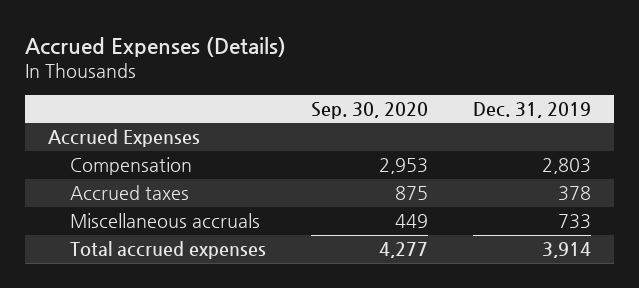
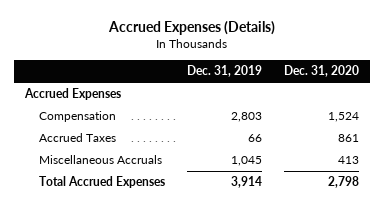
[311,101,429,119] Sep. 30, 2020 -> none
none -> [283,65,359,78] Dec. 31, 2020
[69,185,189,201] Accrued taxes -> [39,133,117,143] Accrued Taxes
[558,186,592,202] 378 -> [247,134,262,143] 66
[69,213,260,229] Miscellaneous accruals -> [39,155,163,165] Miscellaneous Accruals
[558,214,592,230] 733 -> [230,156,262,167] 1,045
[69,241,266,260] Total accrued expenses -> [39,176,166,189] Total Accrued Expenses

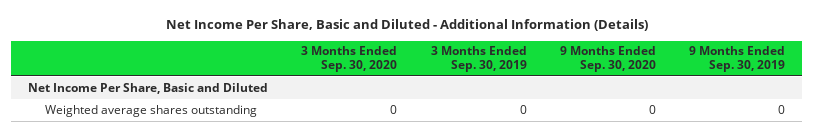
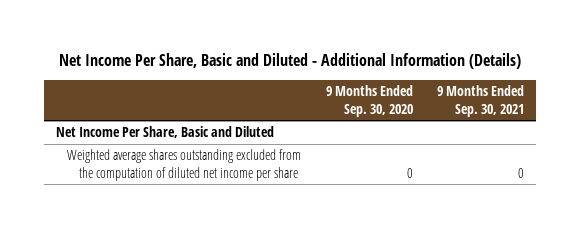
[301,46,398,73] 3 Months Ended Sep. 30, 2020 -> none
[430,46,527,73] 3 Months Ended Sep. 30, 2019 -> none
[689,46,786,73] 9 Months Ended Sep. 30, 2019 -> none
none -> [437,85,525,117] 9 Months Ended Sep. 30, 2021
[44,104,257,117] Weighted average shares outstanding -> [67,149,302,181] Weighted average shares outstanding excluded from the computation of diluted net income per share

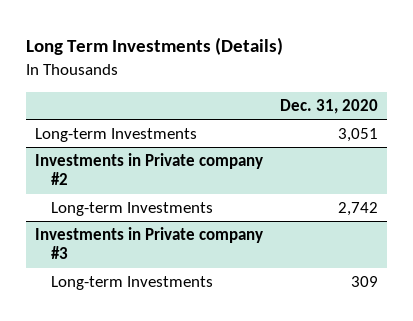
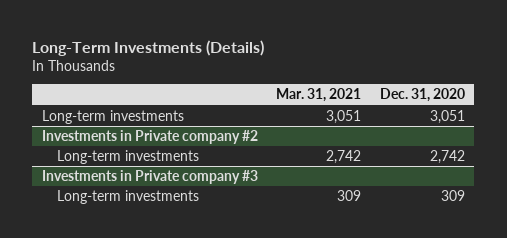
[26,37,284,56] Long Term Investments (Details) -> [32,40,265,57] Long-Term Investments (Details)
none -> [276,88,362,103] Mar. 31, 2021
[35,128,198,143] Long-term Investments -> [41,109,184,124] Long-term investments
[51,202,214,217] Long-term Investments -> [56,149,199,164] Long-term investments
[51,276,214,291] Long-term Investments -> [56,189,199,204] Long-term investments

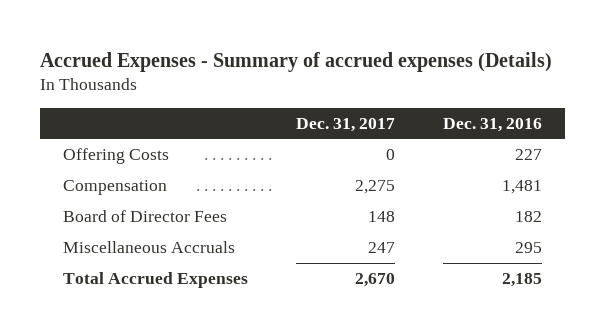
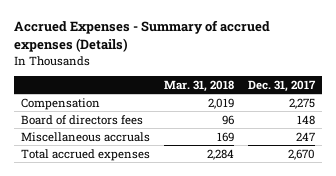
[442,117,542,132] Dec. 31, 2016 -> none
none -> [164,79,235,92] Mar. 31, 2018
[63,148,170,165] Offering Costs -> none
[63,210,228,223] Board of Director Fees -> [20,114,143,125] Board of directors fees
[63,241,236,254] Miscellaneous Accruals -> [20,131,150,142] Miscellaneous accruals
[63,272,249,289] Total Accrued Expenses -> [20,148,150,161] Total accrued expenses

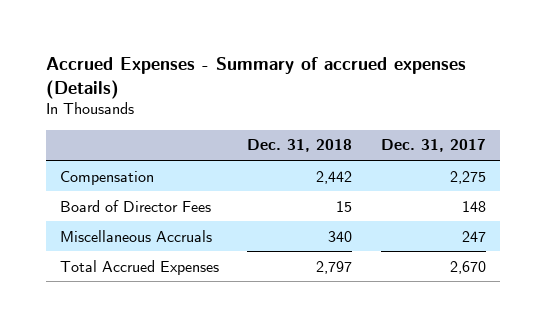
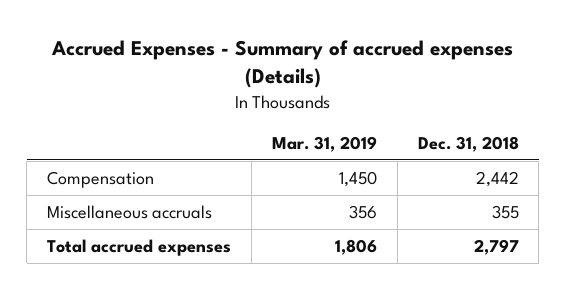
[380,139,486,153] Dec. 31, 2017 -> none
none -> [271,135,377,152] Mar. 31, 2019
[60,199,212,212] Board of Director Fees -> none
[60,229,213,242] Miscellaneous Accruals -> [47,205,213,220] Miscellaneous accruals
[328,230,353,242] 340 -> [491,205,519,220] 355
[60,259,220,275] Total Accrued Expenses -> [47,239,232,257] Total accrued expenses

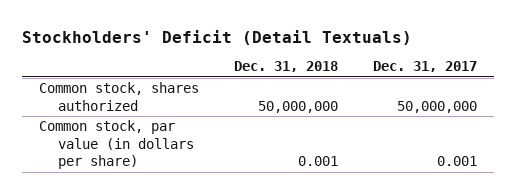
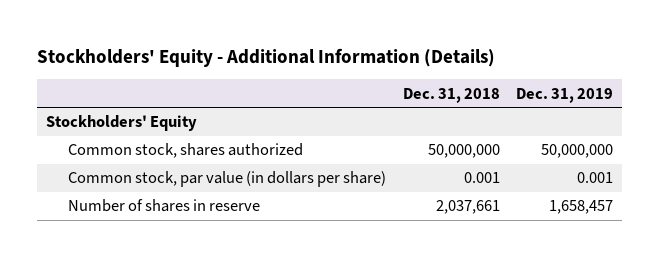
[21,29,412,45] Stockholders' Deficit (Detail Textuals) -> [37,47,496,67] Stockholders' Equity - Additional Information (Details)
[372,61,477,73] Dec. 31, 2017 -> none
none -> [516,87,614,103] Dec. 31, 2019
none -> [45,115,197,132] Stockholders' Equity
none -> [67,199,260,213] Number of shares in reserve

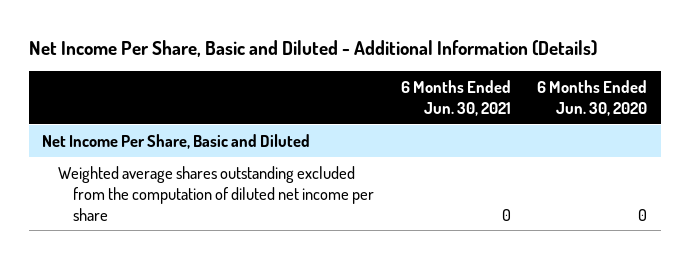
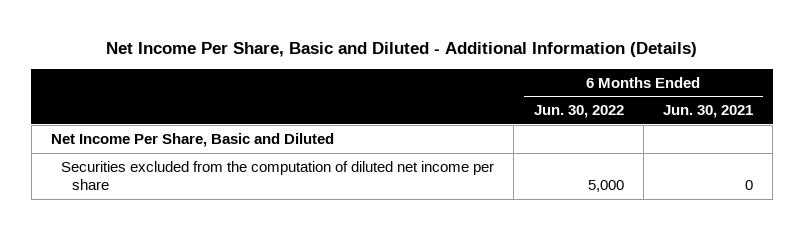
[537,80,648,117] 6 Months Ended Jun. 30, 2020 -> none
none -> [533,105,624,119] Jun. 30, 2022
[57,165,375,221] Weighted average shares outstanding excluded from the computation of diluted net income per share -> [61,160,495,191] Securities excluded from the computation of diluted net income per share

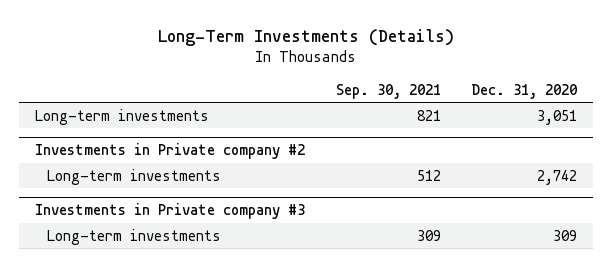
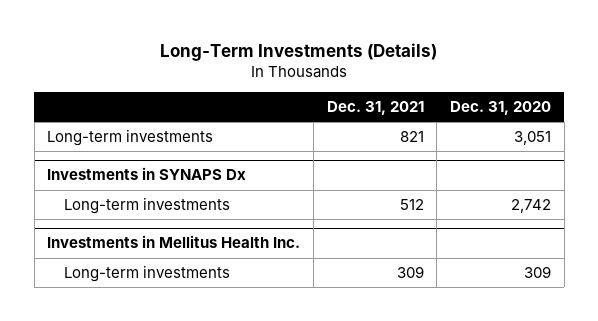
[335,83,441,99] Sep. 30, 2021 -> none
none -> [326,101,424,116] Dec. 31, 2021
[34,143,305,160] Investments in Private company #2 -> [47,167,247,181] Investments in SYNAPS Dx
[34,203,305,220] Investments in Private company #3 -> [47,235,301,249] Investments in Mellitus Health Inc.

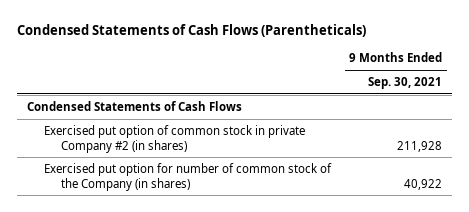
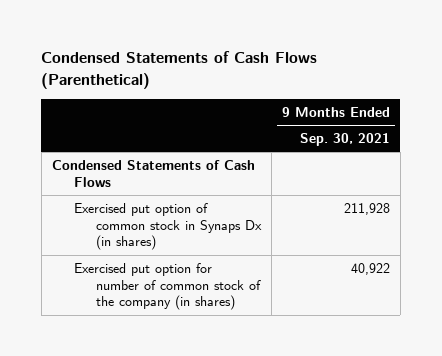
[17,23,367,37] Condensed Statements of Cash Flows (Parentheticals) -> [41,51,318,89] Condensed Statements of Cash Flows (Parenthetical)
[43,124,305,153] Exercised put option of common stock in private Company #2 (in shares) -> [73,203,262,251] Exercised put option of common stock in Synaps Dx (in shares)
[43,162,332,191] Exercised put option for number of common stock of the Company (in shares) -> [73,263,261,311] Exercised put option for number of common stock of the company (in shares)

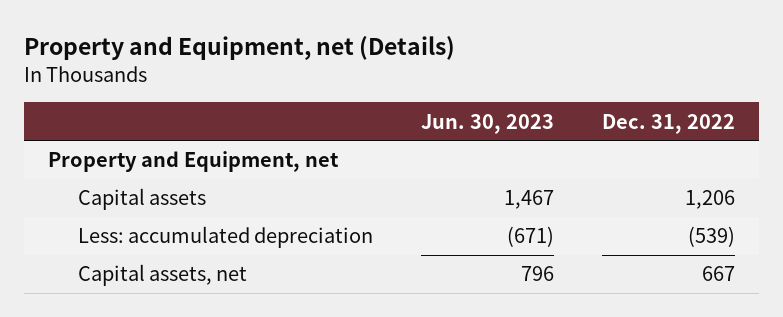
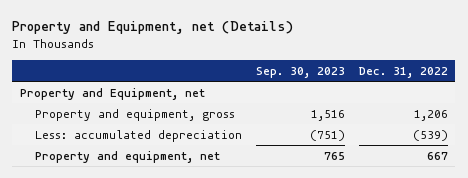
[421,113,555,134] Jun. 30, 2023 -> none
none -> [256,66,346,78] Sep. 30, 2023
[78,188,207,211] Capital assets -> [34,108,235,121] Property and equipment, gross
[78,264,248,287] Capital assets, net -> [34,150,220,163] Property and equipment, net

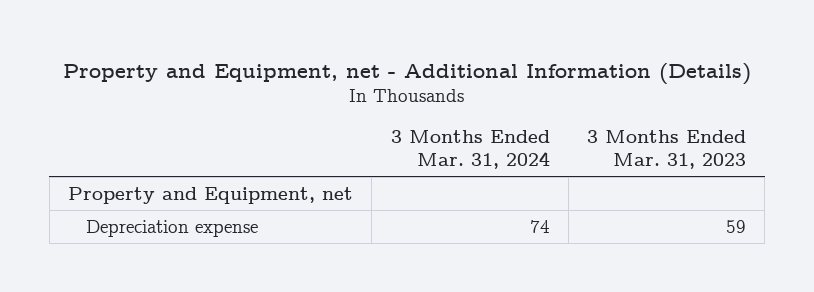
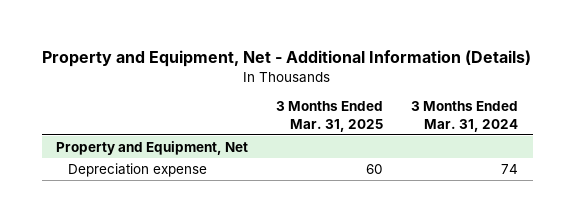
[63,62,752,85] Property and Equipment, net - Additional Information (Details) -> [42,50,532,68] Property and Equipment, Net - Additional Information (Details)
[587,130,747,170] 3 Months Ended Mar. 31, 2023 -> none
none -> [276,101,384,132] 3 Months Ended Mar. 31, 2025
[68,186,354,204] Property and Equipment, net -> [55,141,248,156] Property and Equipment, Net

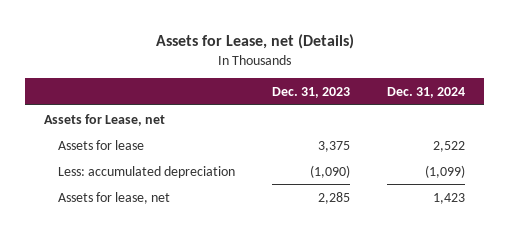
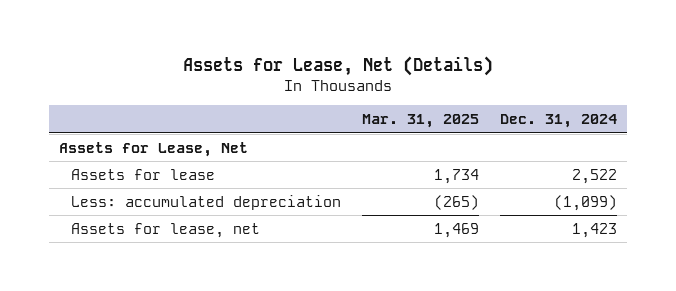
[155,34,354,50] Assets for Lease, net (Details) -> [182,56,493,77] Assets for Lease, Net (Details)
[272,86,351,98] Dec. 31, 2023 -> none
none -> [362,114,480,129] Mar. 31, 2025
[43,113,165,126] Assets for Lease, net -> [58,141,248,157] Assets for Lease, Net

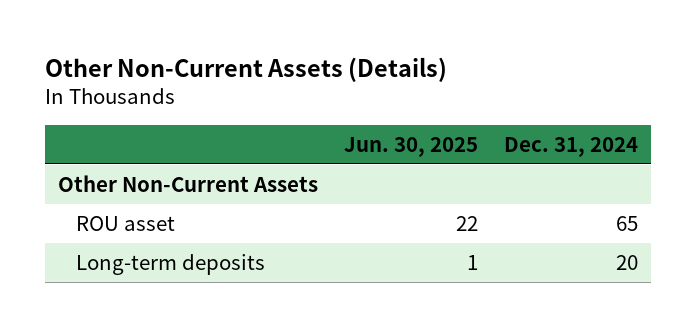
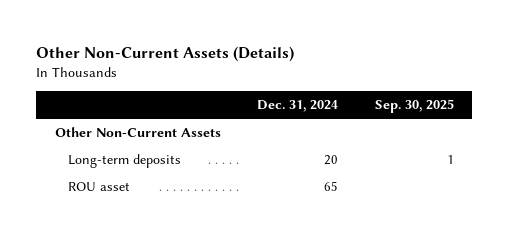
[344,136,479,157] Jun. 30, 2025 -> none
none -> [374,99,454,114] Sep. 30, 2025
[76,216,176,232] ROU asset -> [68,182,131,192] ROU asset

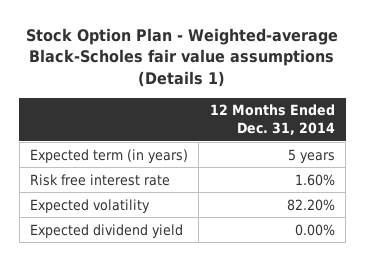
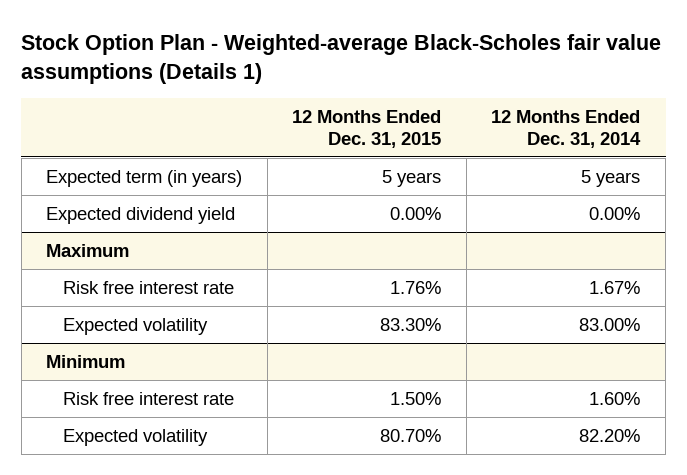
none -> [292,109,442,149] 12 Months Ended Dec. 31, 2015
[30,223,184,238] Expected dividend yield -> [46,206,236,224] Expected dividend yield
none -> [46,243,130,257] Maximum
none -> [63,280,235,294] Risk free interest rate
none -> [63,317,209,335] Expected volatility
none -> [46,354,126,368] Minimum

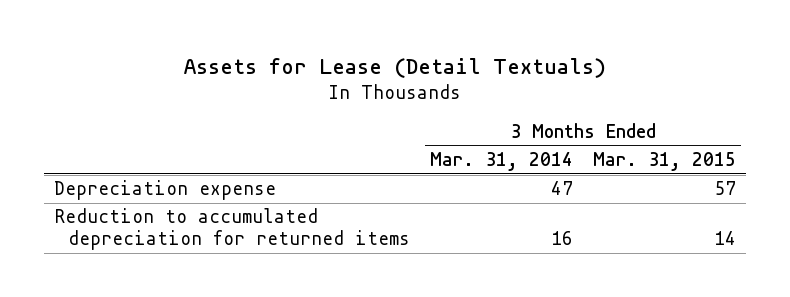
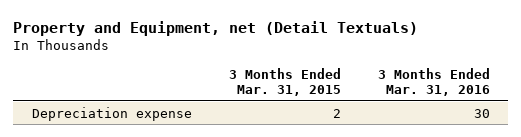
[184,57,607,78] Assets for Lease (Detail Textuals) -> [13,20,419,36] Property and Equipment, net (Detail Textuals)
[429,152,573,172] Mar. 31, 2014 -> none
none -> [377,67,490,97] 3 Months Ended Mar. 31, 2016
[54,208,410,251] Reduction to accumulated depreciation for returned items -> none
[713,181,736,196] 57 -> [332,108,341,118] 2

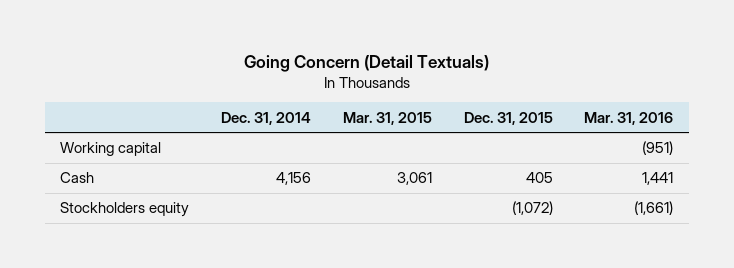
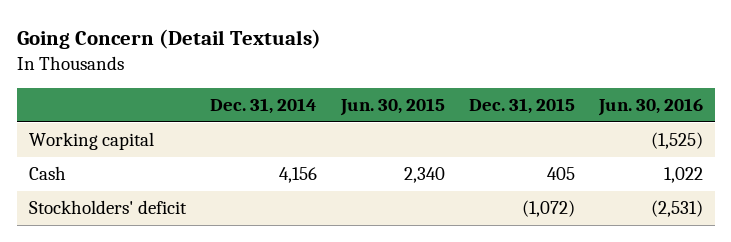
[342,111,432,125] Mar. 31, 2015 -> none
[584,111,674,125] Mar. 31, 2016 -> none
none -> [339,98,445,117] Jun. 30, 2015
none -> [597,98,703,117] Jun. 30, 2016
[60,202,190,218] Stockholders equity -> [28,200,187,215] Stockholders' deficit

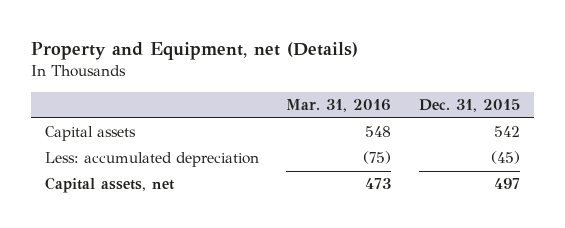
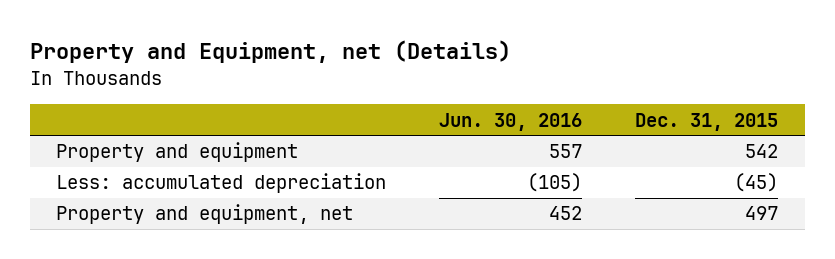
[286,99,392,113] Mar. 31, 2016 -> none
none -> [439,112,583,131] Jun. 30, 2016
[44,126,136,142] Capital assets -> [56,142,299,163] Property and equipment
[44,177,174,194] Capital assets, net -> [56,204,354,225] Property and equipment, net

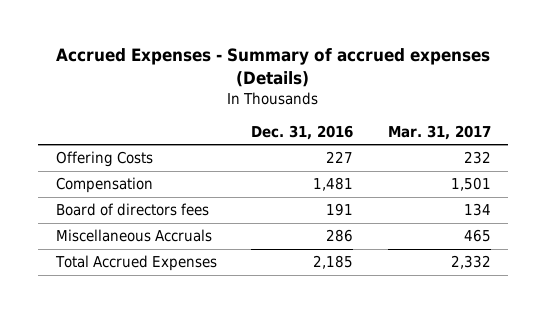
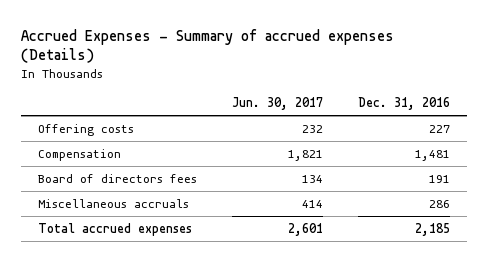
[387,125,491,141] Mar. 31, 2017 -> none
none -> [231,97,323,111] Jun. 30, 2017
[55,151,153,168] Offering Costs -> [38,123,135,136] Offering costs
[55,229,212,243] Miscellaneous Accruals -> [38,198,190,208] Miscellaneous accruals
[54,255,217,272] Total Accrued Expenses -> [38,222,193,236] Total accrued expenses

